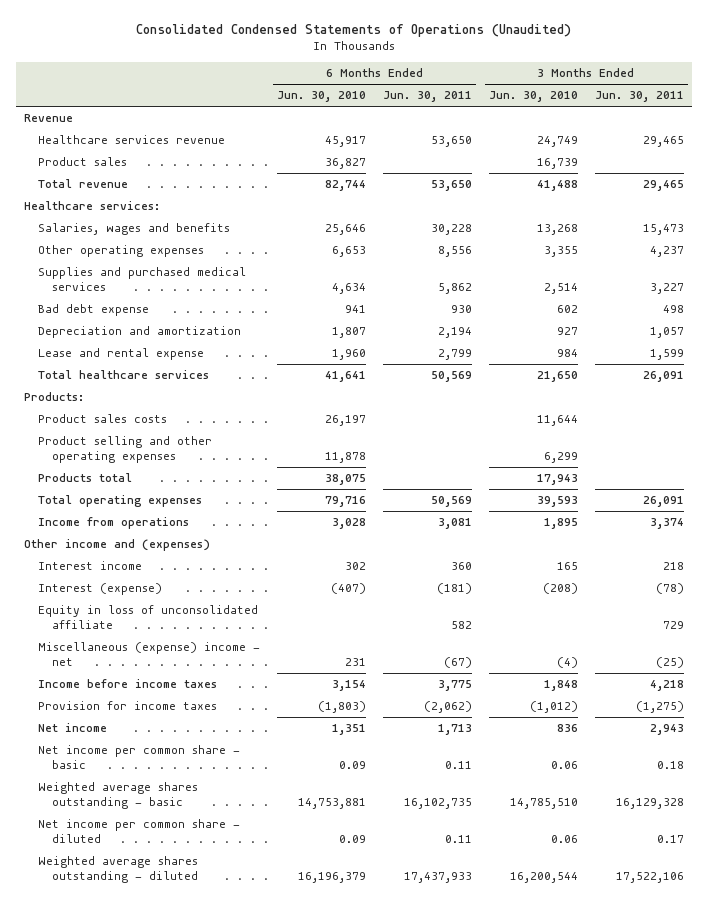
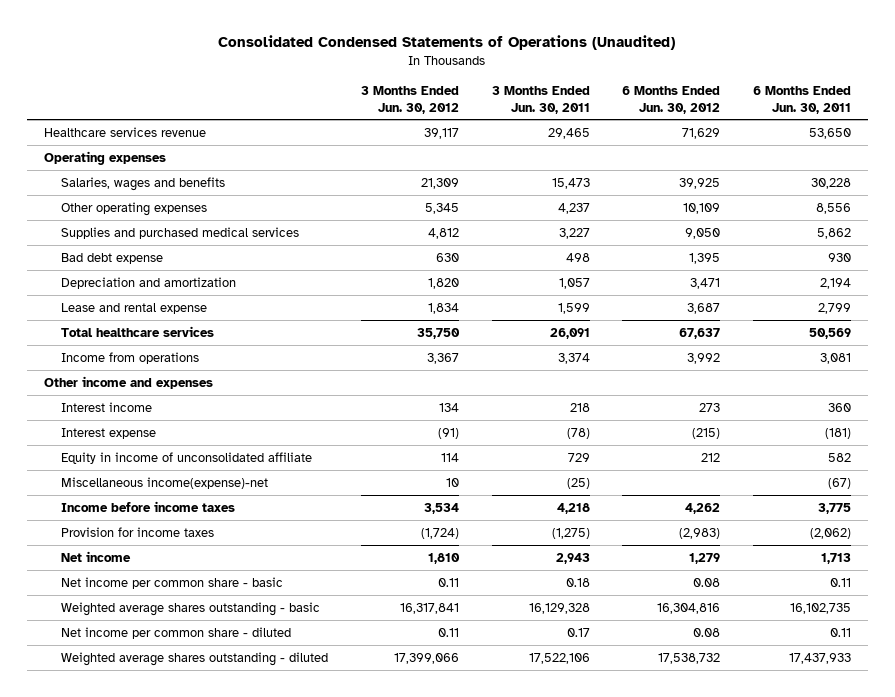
[277,91,367,103] Jun. 30, 2010 -> none
[488,91,578,103] Jun. 30, 2010 -> none
none -> [360,85,459,114] 3 Months Ended Jun. 30, 2012
none -> [622,85,721,114] 6 Months Ended Jun. 30, 2012
[24,114,74,123] Revenue -> none
[38,157,128,167] Product sales -> none
[38,179,129,189] Total revenue -> none
[24,201,161,211] Healthcare services: -> none
none -> [43,150,166,165] Operating expenses
[24,392,85,402] Products: -> none
[38,414,168,424] Product sales costs -> none
[38,436,213,463] Product selling and other operating expenses -> none
[38,473,133,483] Products total -> none
[38,495,203,508] Total operating expenses -> none
[24,539,211,552] Other income and (expenses) -> [43,375,213,389] Other income and expenses
[38,583,163,596] Interest (expense) -> [60,427,156,439] Interest expense
[38,605,259,629] Equity in loss of unconsolidated affiliate -> [60,451,312,464] Equity in income of unconsolidated affiliate
[38,642,261,666] Miscellaneous (expense) income - net -> [60,476,268,489] Miscellaneous income(expense)-net

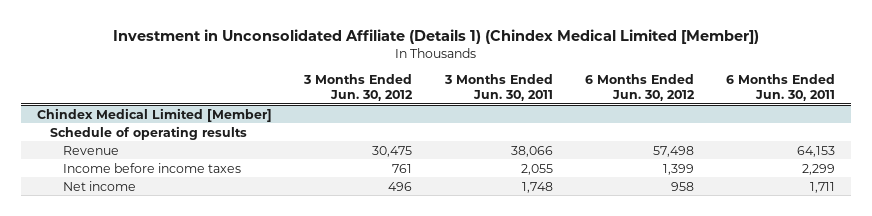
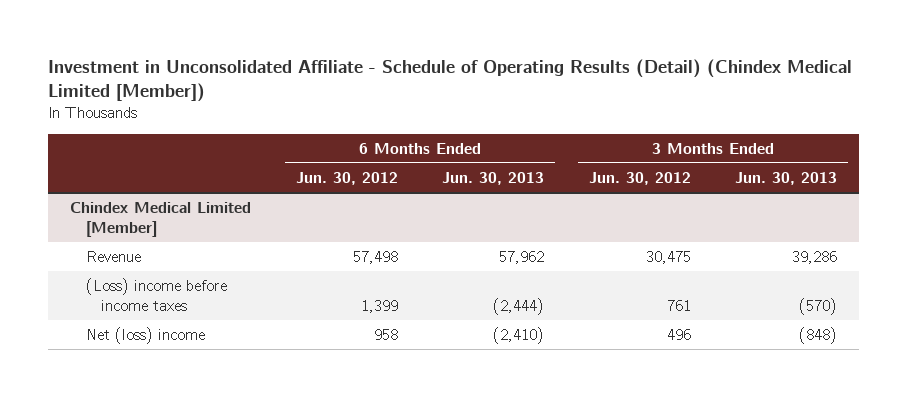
[113,28,760,44] Investment in Unconsolidated Affiliate (Details 1) (Chindex Medical Limited [Member]) -> [48,58,853,102] Investment in Unconsolidated Affiliate - Schedule of Operating Results (Detail) (Chindex Medical Limited [Member])
[443,73,553,101] 3 Months Ended Jun. 30, 2011 -> none
[725,73,835,101] 6 Months Ended Jun. 30, 2011 -> none
none -> [442,171,545,185] Jun. 30, 2013
none -> [735,171,838,185] Jun. 30, 2013
[50,125,248,140] Schedule of operating results -> none
[62,162,241,173] Income before income taxes -> [85,278,227,312] (Loss) income before income taxes
[62,180,136,191] Net income -> [85,327,205,345] Net (loss) income

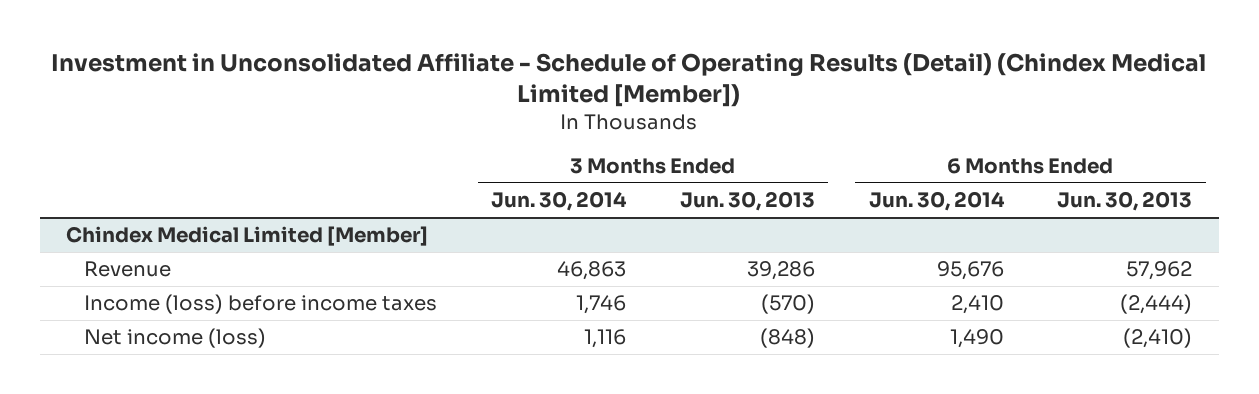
[295,171,398,185] Jun. 30, 2012 -> none
[588,171,691,185] Jun. 30, 2012 -> none
none -> [491,191,628,212] Jun. 30, 2014
none -> [868,191,1005,212] Jun. 30, 2014
[85,278,227,312] (Loss) income before income taxes -> [84,294,438,315] Income (loss) before income taxes
[85,327,205,345] Net (loss) income -> [84,328,267,349] Net income (loss)

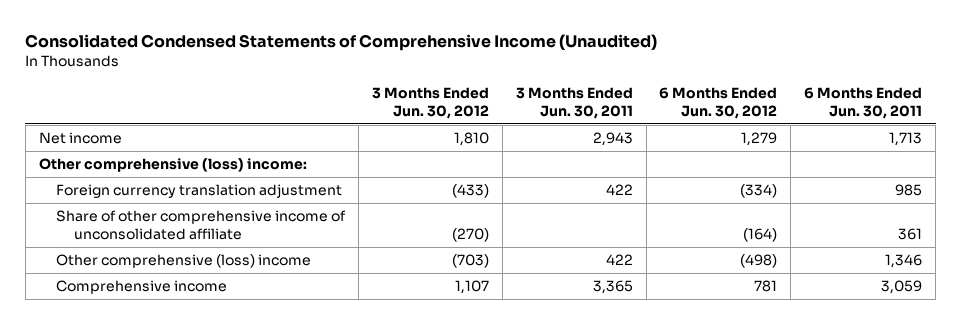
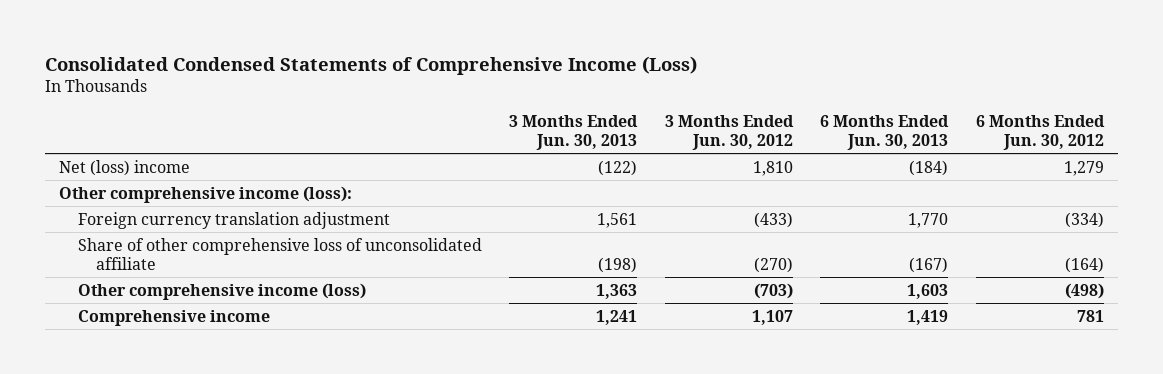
[25,33,658,51] Consolidated Condensed Statements of Comprehensive Income (Unaudited) -> [45,55,698,75] Consolidated Condensed Statements of Comprehensive Income (Loss)
[515,86,633,119] 3 Months Ended Jun. 30, 2011 -> none
[804,86,923,119] 6 Months Ended Jun. 30, 2011 -> none
none -> [509,115,639,151] 3 Months Ended Jun. 30, 2013
none -> [820,115,950,151] 6 Months Ended Jun. 30, 2013
[38,132,122,145] Net income -> [59,159,191,176] Net (loss) income
[38,158,307,173] Other comprehensive (loss) income: -> [59,185,353,203] Other comprehensive income (loss):
[56,210,347,241] Share of other comprehensive income of unconsolidated affiliate -> [77,237,482,270] Share of other comprehensive loss of unconsolidated affiliate
[56,254,312,269] Other comprehensive (loss) income -> [77,282,366,300] Other comprehensive income (loss)

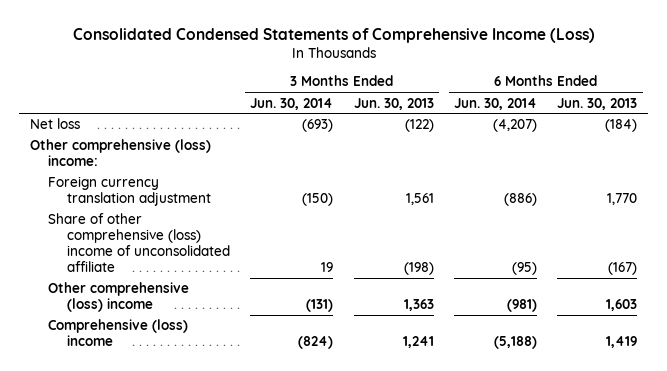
[664,115,794,151] 3 Months Ended Jun. 30, 2012 -> none
[976,115,1106,151] 6 Months Ended Jun. 30, 2012 -> none
none -> [250,97,334,110] Jun. 30, 2014
none -> [453,97,537,110] Jun. 30, 2014
[59,159,191,176] Net (loss) income -> [29,118,80,130] Net loss
[59,185,353,203] Other comprehensive income (loss): -> [29,139,211,167] Other comprehensive (loss) income:
[77,237,482,270] Share of other comprehensive loss of unconsolidated affiliate -> [48,213,230,273] Share of other comprehensive (loss) income of unconsolidated affiliate
[77,282,366,300] Other comprehensive income (loss) -> [48,282,190,313] Other comprehensive (loss) income
[77,309,270,326] Comprehensive income -> [48,319,189,347] Comprehensive (loss) income

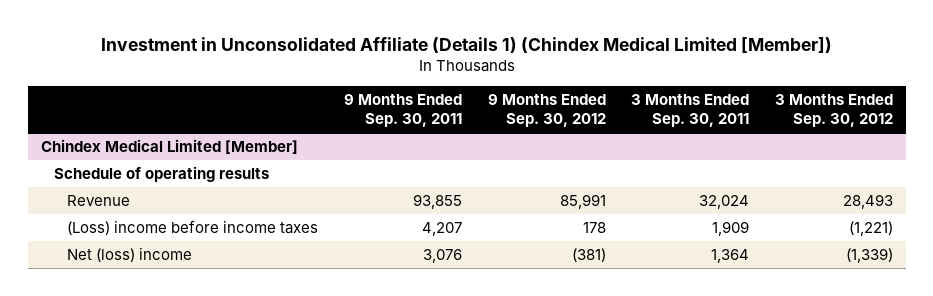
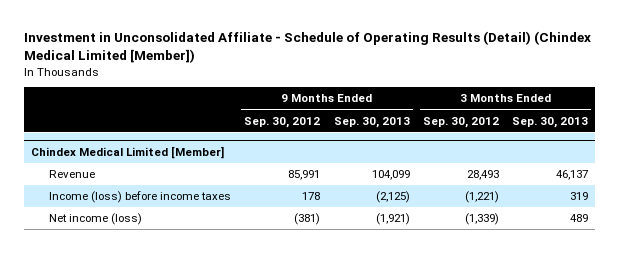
[100,37,832,54] Investment in Unconsolidated Affiliate (Details 1) (Chindex Medical Limited [Member]) -> [24,31,592,64] Investment in Unconsolidated Affiliate - Schedule of Operating Results (Detail) (Chindex Medical Limited [Member])
[343,94,462,128] 9 Months Ended Sep. 30, 2011 -> none
[631,94,750,128] 3 Months Ended Sep. 30, 2011 -> none
none -> [333,116,410,128] Sep. 30, 2013
none -> [512,116,589,128] Sep. 30, 2013
[53,165,269,182] Schedule of operating results -> none
[67,219,319,235] (Loss) income before income taxes -> [48,191,231,204] Income (loss) before income taxes
[67,246,193,262] Net (loss) income -> [48,213,142,226] Net income (loss)

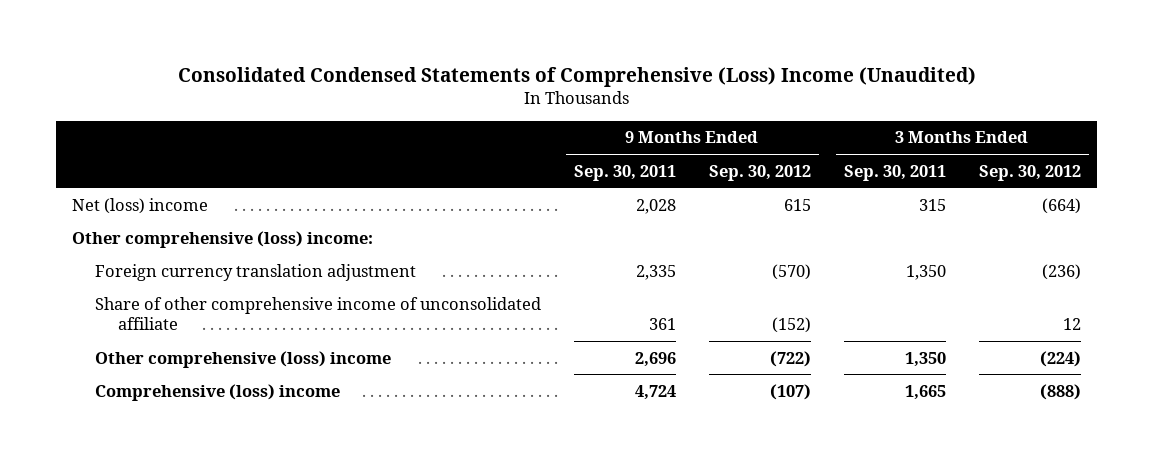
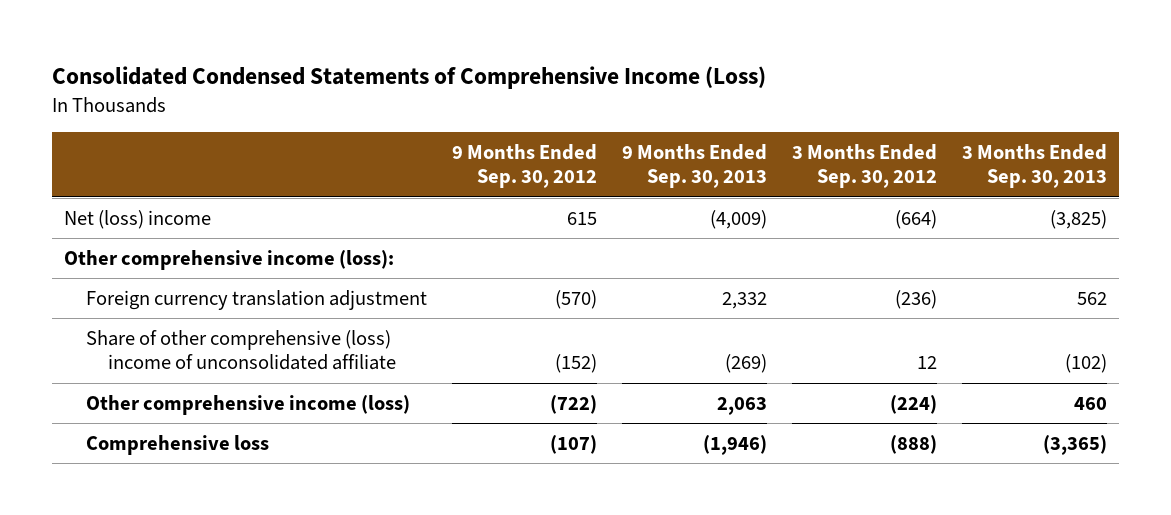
[177,66,976,87] Consolidated Condensed Statements of Comprehensive (Loss) Income (Unaudited) -> [51,65,766,89] Consolidated Condensed Statements of Comprehensive Income (Loss)
[574,164,677,181] Sep. 30, 2011 -> none
[843,164,946,181] Sep. 30, 2011 -> none
none -> [621,144,767,189] 9 Months Ended Sep. 30, 2013
none -> [961,144,1107,189] 3 Months Ended Sep. 30, 2013
[72,230,374,248] Other comprehensive (loss) income: -> [64,249,395,270] Other comprehensive income (loss):
[95,296,542,331] Share of other comprehensive income of unconsolidated affiliate -> [86,329,396,371] Share of other comprehensive (loss) income of unconsolidated affiliate
[95,350,392,368] Other comprehensive (loss) income -> [86,394,411,415] Other comprehensive income (loss)
[95,383,341,401] Comprehensive (loss) income -> [86,434,270,455] Comprehensive loss

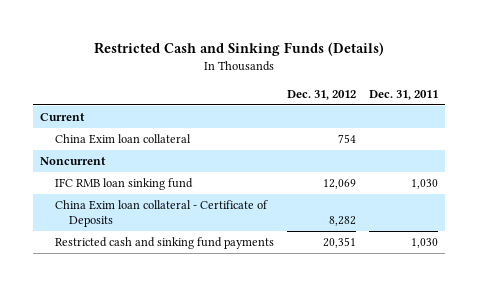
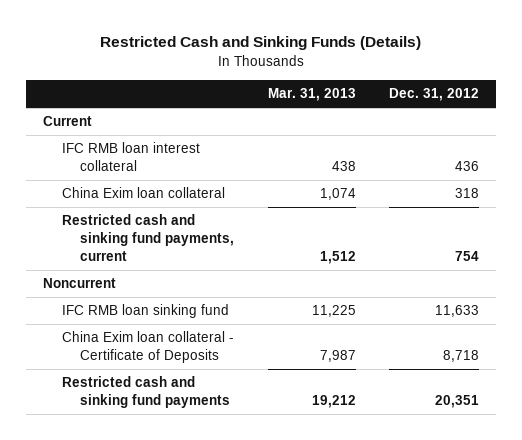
[369,89,439,100] Dec. 31, 2011 -> none
none -> [267,87,356,101] Mar. 31, 2013
none -> [61,142,200,172] IFC RMB loan interest collateral
[337,134,356,144] 754 -> [455,188,480,199] 318
none -> [61,214,235,261] Restricted cash and sinking fund payments, current
[322,179,356,190] 12,069 -> [435,305,480,318] 11,633
[328,216,356,227] 8,282 -> [443,350,480,363] 8,718

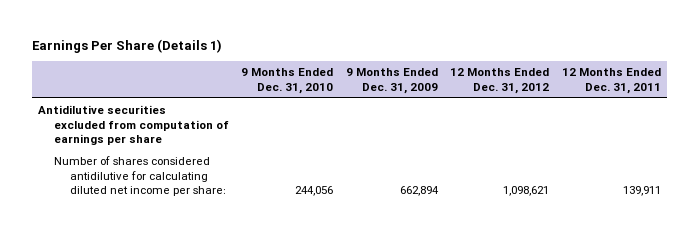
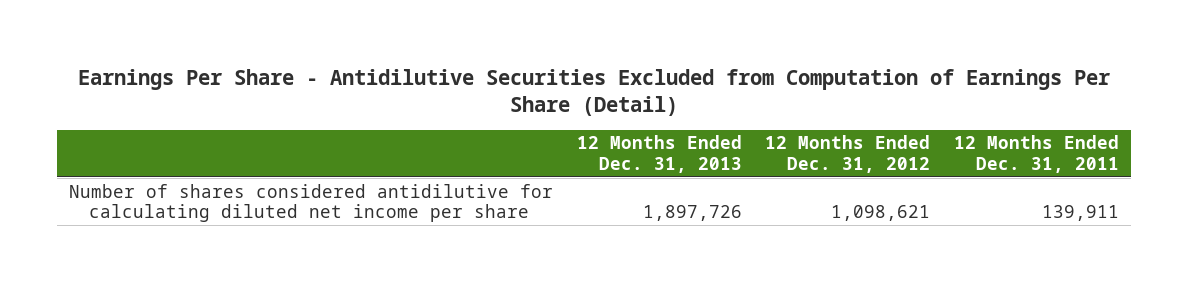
[32,38,223,53] Earnings Per Share (Details 1) -> [77,68,1110,117] Earnings Per Share - Antidilutive Securities Excluded from Computation of Earnings Per Share (Detail)
[241,68,334,94] 9 Months Ended Dec. 31, 2010 -> none
[345,68,438,94] 9 Months Ended Dec. 31, 2009 -> none
none -> [576,135,742,174] 12 Months Ended Dec. 31, 2013
[38,104,230,146] Antidilutive securities excluded from computation of earnings per share -> none
[54,155,226,197] Number of shares considered antidilutive for calculating diluted net income per share: -> [68,183,553,223] Number of shares considered antidilutive for calculating diluted net income per share

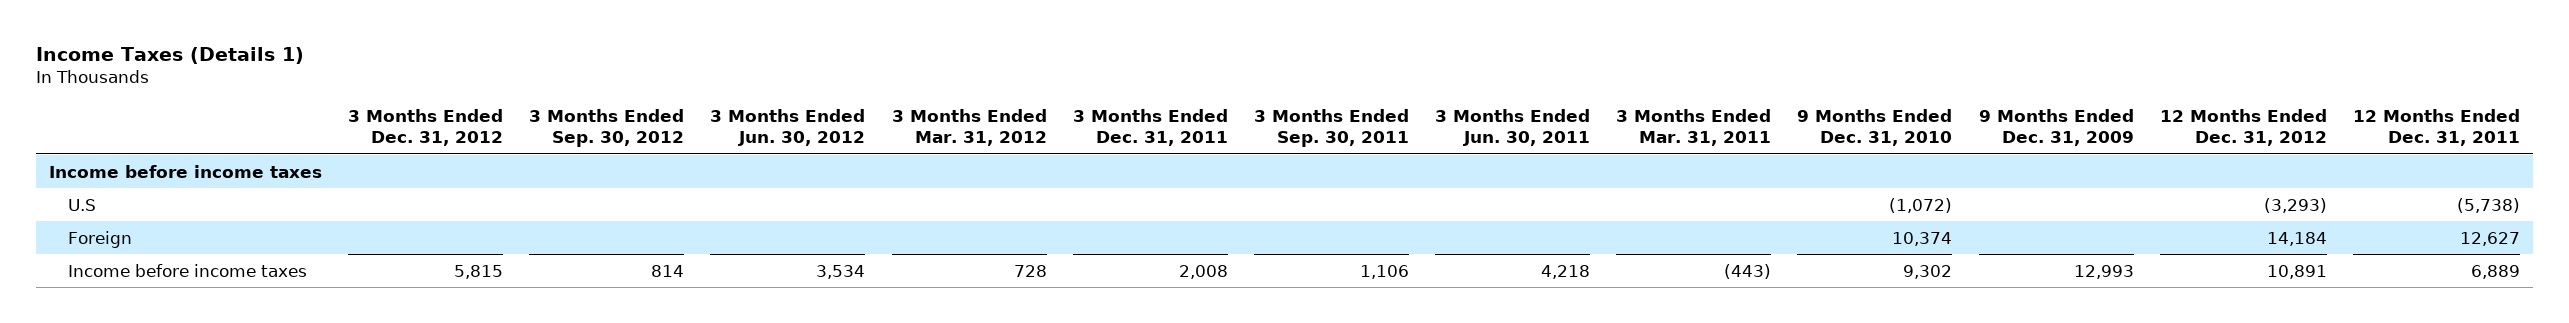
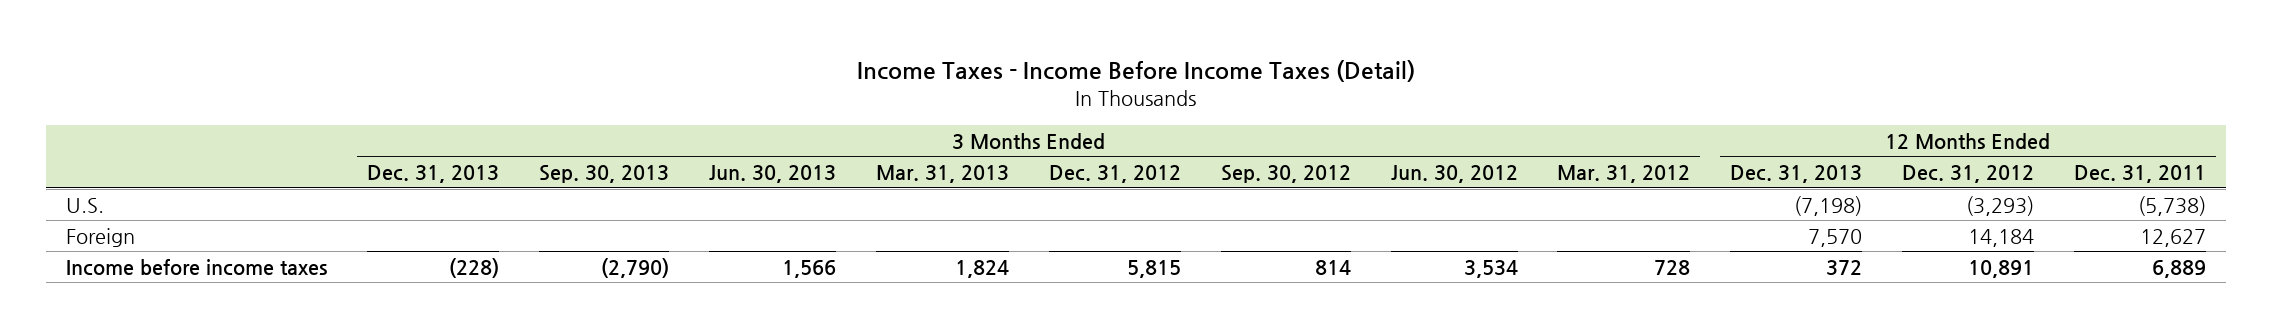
[35,47,304,65] Income Taxes (Details 1) -> [857,59,1416,82] Income Taxes - Income Before Income Taxes (Detail)
[1072,109,1228,146] 3 Months Ended Dec. 31, 2011 -> none
[1253,109,1409,147] 3 Months Ended Sep. 30, 2011 -> none
[1435,109,1591,146] 3 Months Ended Jun. 30, 2011 -> none
[1616,109,1772,146] 3 Months Ended Mar. 31, 2011 -> none
[1797,109,1953,146] 9 Months Ended Dec. 31, 2010 -> none
[1978,109,2134,146] 9 Months Ended Dec. 31, 2009 -> none
none -> [367,164,500,183] Dec. 31, 2013
none -> [539,164,670,183] Sep. 30, 2013
none -> [709,164,837,183] Jun. 30, 2013
none -> [875,164,1009,183] Mar. 31, 2013
none -> [1730,164,1863,183] Dec. 31, 2013
[48,164,322,178] Income before income taxes -> none
[68,198,97,211] U.S -> [66,197,105,213] U.S.

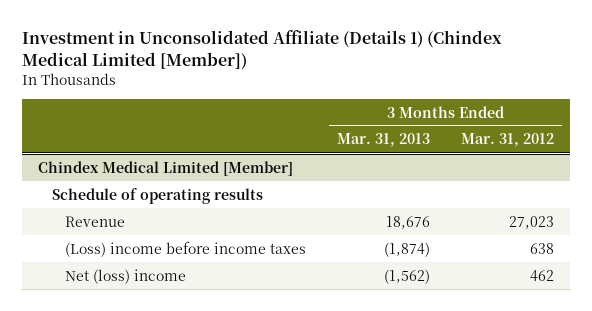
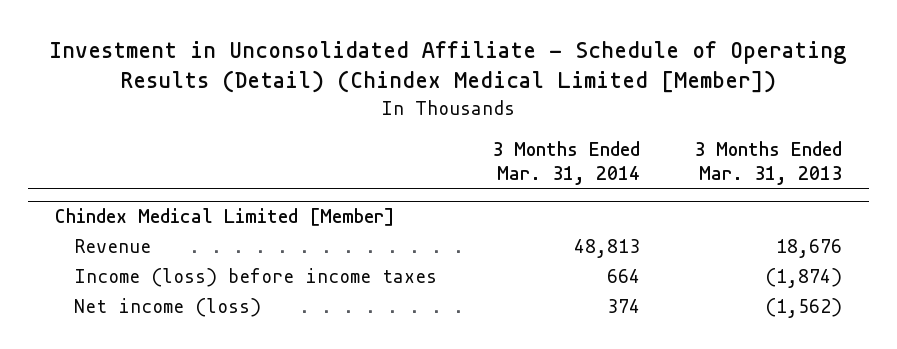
[22,30,503,70] Investment in Unconsolidated Affiliate (Details 1) (Chindex Medical Limited [Member]) -> [49,41,847,94] Investment in Unconsolidated Affiliate - Schedule of Operating Results (Detail) (Chindex Medical Limited [Member])
[461,133,555,148] Mar. 31, 2012 -> none
none -> [491,140,640,185] 3 Months Ended Mar. 31, 2014
[51,187,263,204] Schedule of operating results -> none
[65,240,307,257] (Loss) income before income taxes -> [74,267,438,287] Income (loss) before income taxes
[65,268,187,284] Net (loss) income -> [74,297,262,317] Net income (loss)

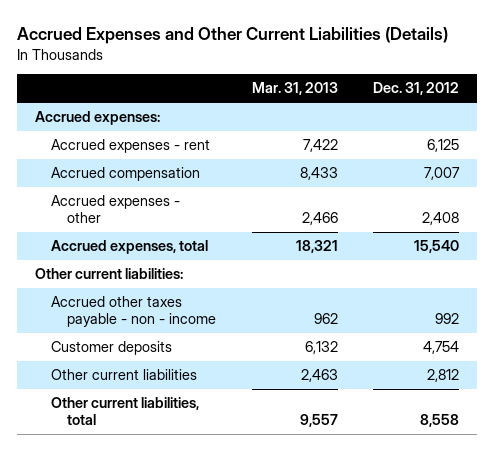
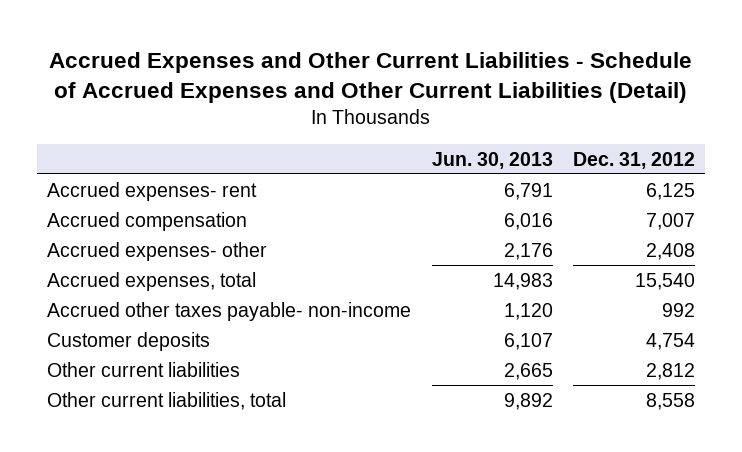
[17,26,449,44] Accrued Expenses and Other Current Liabilities (Details) -> [49,51,693,104] Accrued Expenses and Other Current Liabilities - Schedule of Accrued Expenses and Other Current Liabilities (Detail)
[251,82,338,96] Mar. 31, 2013 -> none
none -> [431,151,553,169] Jun. 30, 2013
[34,111,160,126] Accrued expenses: -> none
[51,139,211,154] Accrued expenses - rent -> [47,181,258,201] Accrued expenses- rent
[51,195,181,224] Accrued expenses - other -> [47,241,268,261] Accrued expenses- other
[34,268,183,280] Other current liabilities: -> none
[51,296,217,328] Accrued other taxes payable - non - income -> [47,301,412,321] Accrued other taxes payable- non-income

